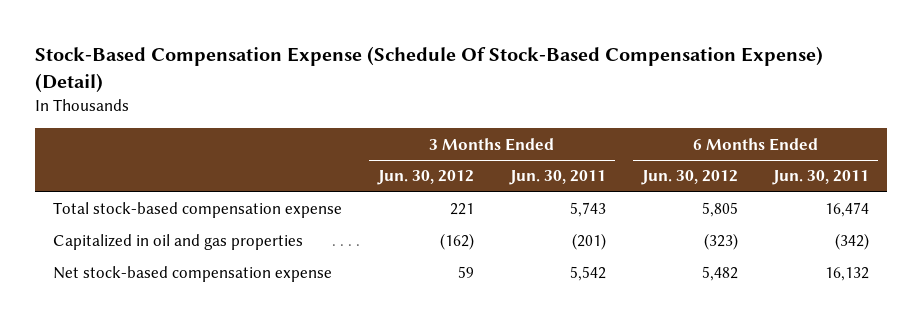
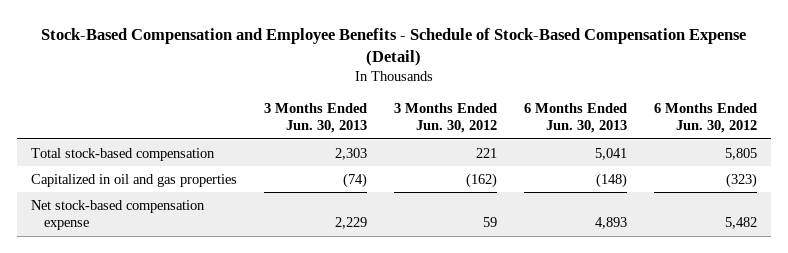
[34,46,823,93] Stock-Based Compensation Expense (Schedule Of Stock-Based Compensation Expense) (Detail) -> [41,27,747,66] Stock-Based Compensation and Employee Benefits - Schedule of Stock-Based Compensation Expense (Detail)
[508,170,606,186] Jun. 30, 2011 -> none
[772,170,870,186] Jun. 30, 2011 -> none
none -> [264,103,368,134] 3 Months Ended Jun. 30, 2013
none -> [524,103,628,134] 6 Months Ended Jun. 30, 2013
[52,202,342,219] Total stock-based compensation expense -> [30,147,215,161] Total stock-based compensation

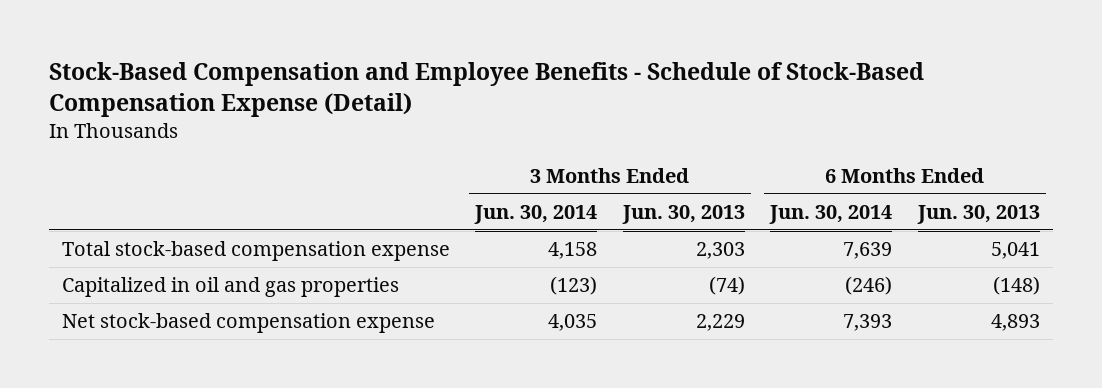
[394,103,498,134] 3 Months Ended Jun. 30, 2012 -> none
[654,103,758,134] 6 Months Ended Jun. 30, 2012 -> none
none -> [474,204,598,224] Jun. 30, 2014
none -> [769,204,893,224] Jun. 30, 2014
[30,147,215,161] Total stock-based compensation -> [61,241,450,262] Total stock-based compensation expense

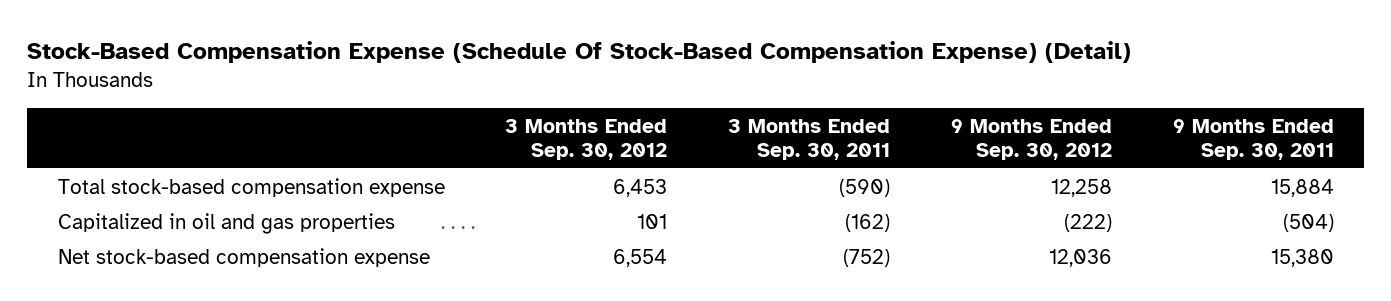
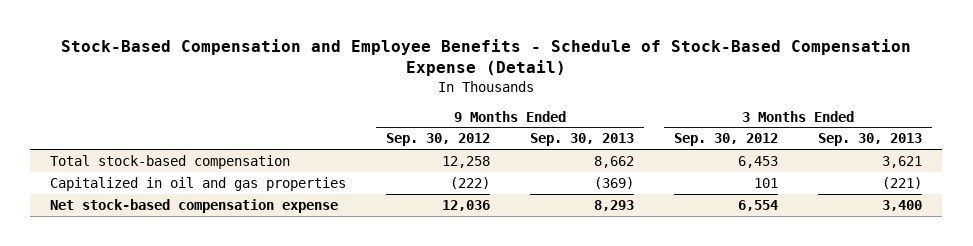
[27,41,1132,64] Stock-Based Compensation Expense (Schedule Of Stock-Based Compensation Expense) (Detail) -> [61,38,912,77] Stock-Based Compensation and Employee Benefits - Schedule of Stock-Based Compensation Expense (Detail)
[728,118,891,161] 3 Months Ended Sep. 30, 2011 -> none
[1172,118,1334,161] 9 Months Ended Sep. 30, 2011 -> none
none -> [530,133,635,147] Sep. 30, 2013
none -> [818,133,923,147] Sep. 30, 2013
[57,177,445,197] Total stock-based compensation expense -> [50,154,291,169] Total stock-based compensation

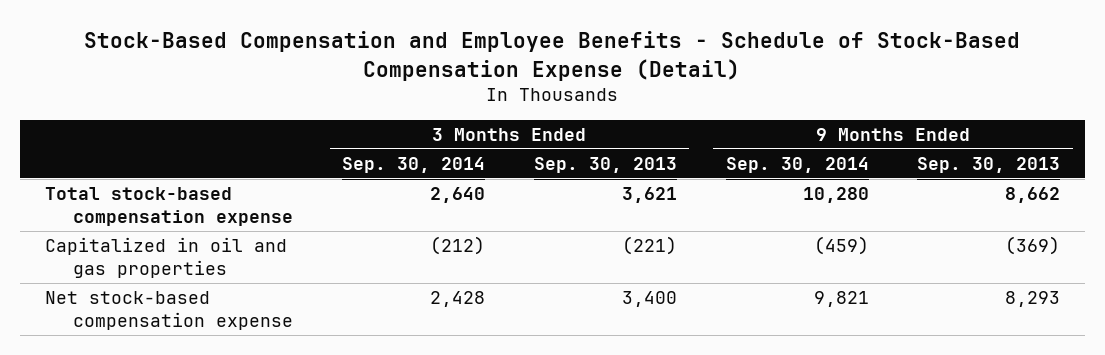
[386,133,491,147] Sep. 30, 2012 -> none
[674,133,779,147] Sep. 30, 2012 -> none
none -> [341,156,485,173] Sep. 30, 2014
none -> [725,156,869,173] Sep. 30, 2014
[50,154,291,169] Total stock-based compensation -> [44,187,294,227] Total stock-based compensation expense

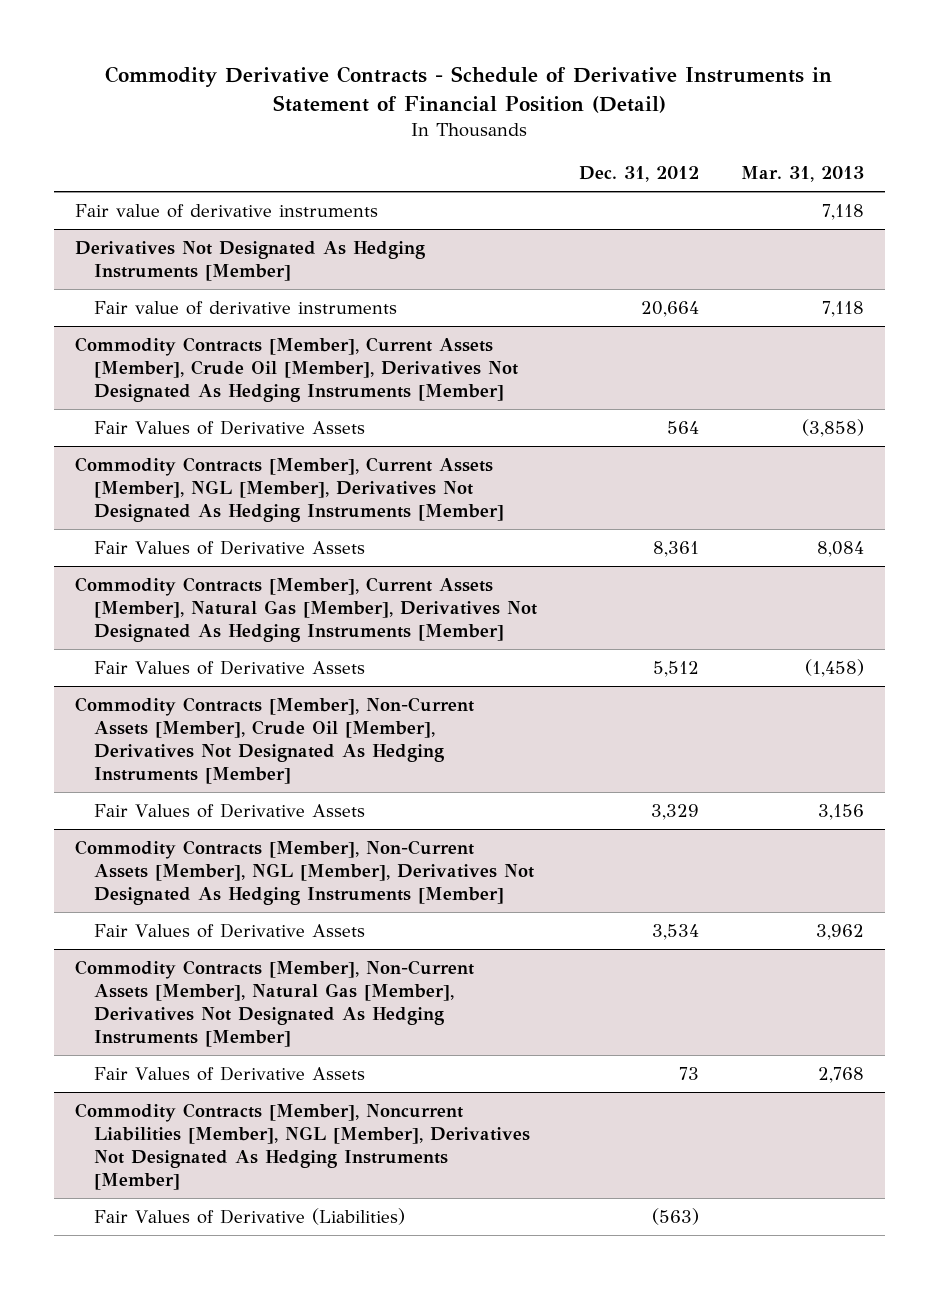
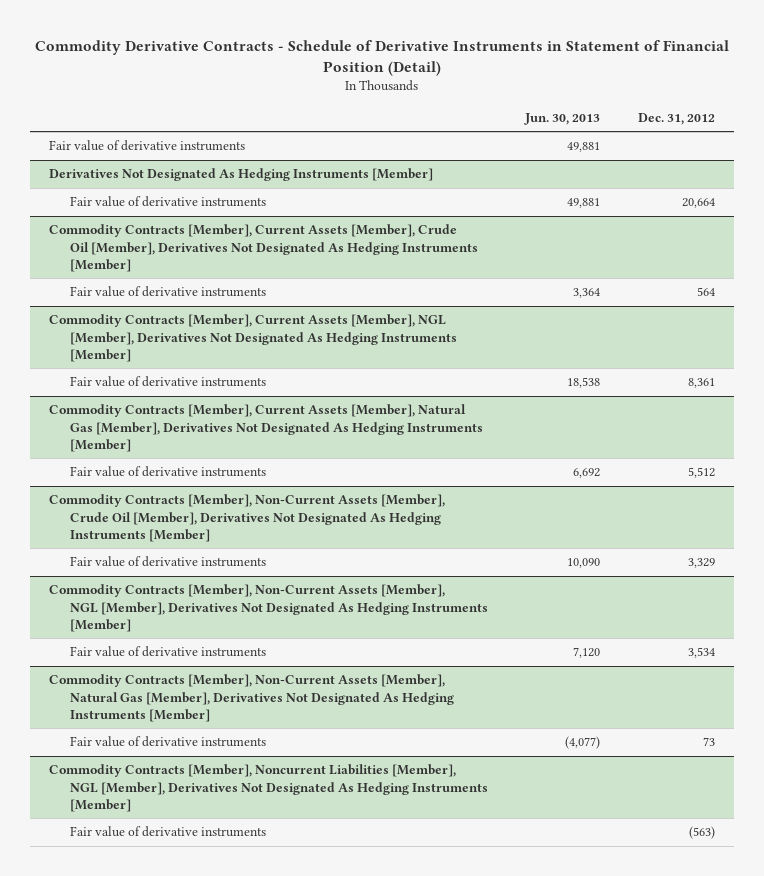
[740,166,864,183] Mar. 31, 2013 -> none
none -> [524,112,601,125] Jun. 30, 2013
[94,420,366,436] Fair Values of Derivative Assets -> [69,286,266,298] Fair value of derivative instruments
[94,540,366,556] Fair Values of Derivative Assets -> [69,376,266,388] Fair value of derivative instruments
[94,660,366,676] Fair Values of Derivative Assets -> [69,466,266,478] Fair value of derivative instruments
[94,803,366,819] Fair Values of Derivative Assets -> [69,556,266,568] Fair value of derivative instruments
[94,923,366,939] Fair Values of Derivative Assets -> [69,646,266,658] Fair value of derivative instruments
[94,1066,366,1082] Fair Values of Derivative Assets -> none
none -> [69,736,266,748] Fair value of derivative instruments
[94,1208,406,1226] Fair Values of Derivative (Liabilities) -> [69,826,266,838] Fair value of derivative instruments

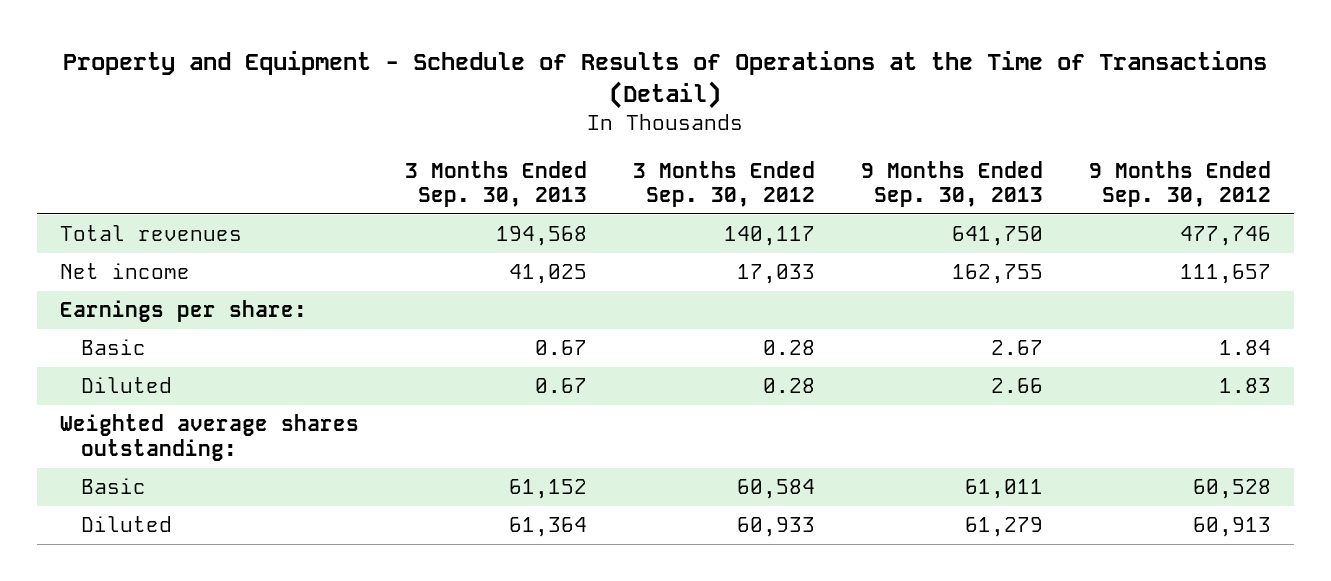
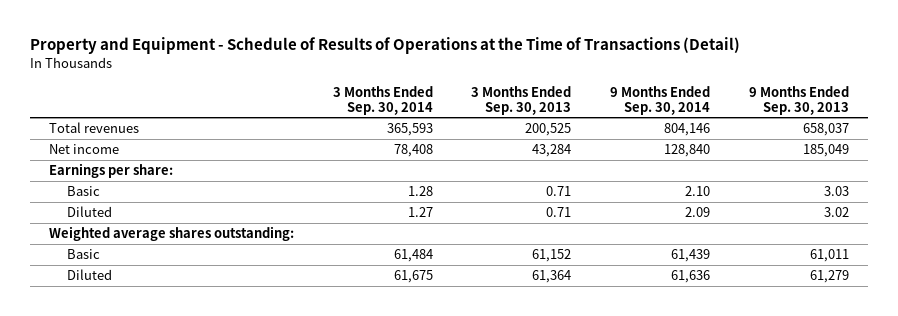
[632,160,815,208] 3 Months Ended Sep. 30, 2012 -> none
[1088,160,1271,208] 9 Months Ended Sep. 30, 2012 -> none
none -> [332,85,433,115] 3 Months Ended Sep. 30, 2014
none -> [609,85,710,115] 9 Months Ended Sep. 30, 2014
[495,226,587,247] 194,568 -> [525,123,572,137] 200,525
[951,226,1043,247] 641,750 -> [802,123,849,137] 658,037
[508,264,587,285] 41,025 -> [532,144,572,158] 43,284
[951,264,1043,285] 162,755 -> [802,144,849,158] 185,049
[534,340,587,356] 0.67 -> [546,186,572,197] 0.71
[990,340,1043,356] 2.67 -> [823,186,849,197] 3.03
[534,378,587,394] 0.67 -> [546,207,572,218] 0.71
[990,378,1043,394] 2.66 -> [823,207,849,218] 3.02

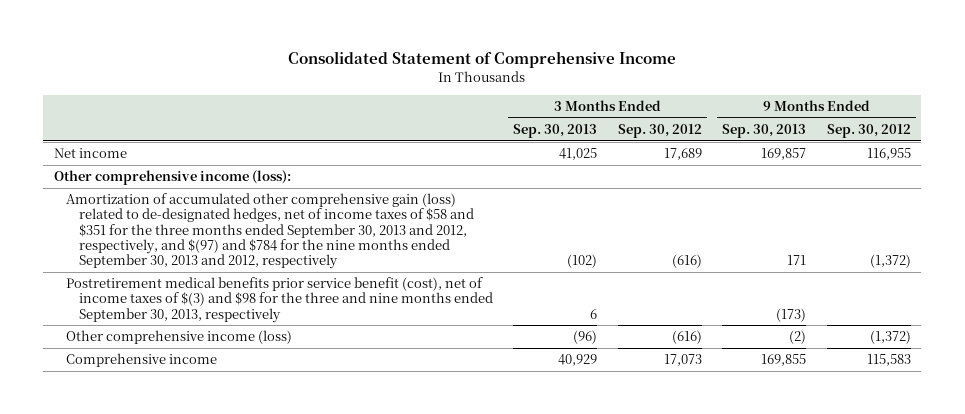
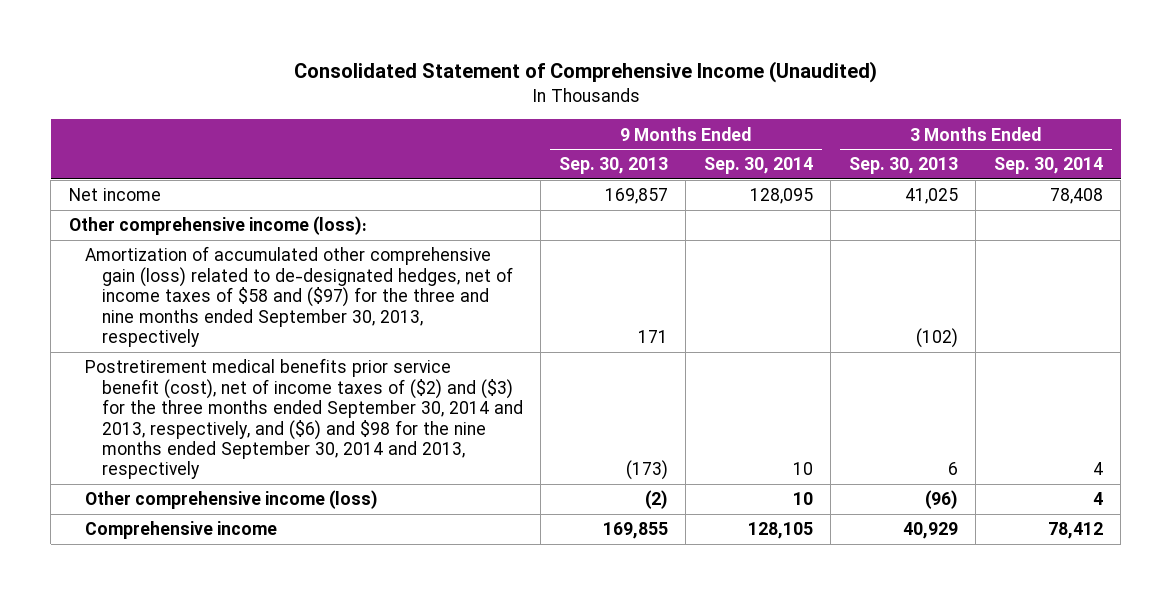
[288,50,677,68] Consolidated Statement of Comprehensive Income -> [293,61,877,84] Consolidated Statement of Comprehensive Income (Unaudited)
[617,124,702,139] Sep. 30, 2012 -> none
[827,124,912,139] Sep. 30, 2012 -> none
none -> [703,157,813,175] Sep. 30, 2014
none -> [993,157,1103,175] Sep. 30, 2014
[66,193,474,270] Amortization of accumulated other comprehensive gain (loss) related to de-designated hedges, net of income taxes of $58 and $351 for the three months ended September 30, 2013 and 2012, respectively, and $(97) and $784 for the nine months ended September 30, 2013 and 2012, respectively -> [85,246,513,348] Amortization of accumulated other comprehensive gain (loss) related to de-designated hedges, net of income taxes of $58 and ($97) for the three and nine months ended September 30, 2013, respectively
[66,277,493,323] Postretirement medical benefits prior service benefit (cost), net of income taxes of $(3) and $98 for the three and nine months ended September 30, 2013, respectively -> [85,358,523,480] Postretirement medical benefits prior service benefit (cost), net of income taxes of ($2) and ($3) for the three months ended September 30, 2014 and 2013, respectively, and ($6) and $98 for the nine months ended September 30, 2014 and 2013, respectively

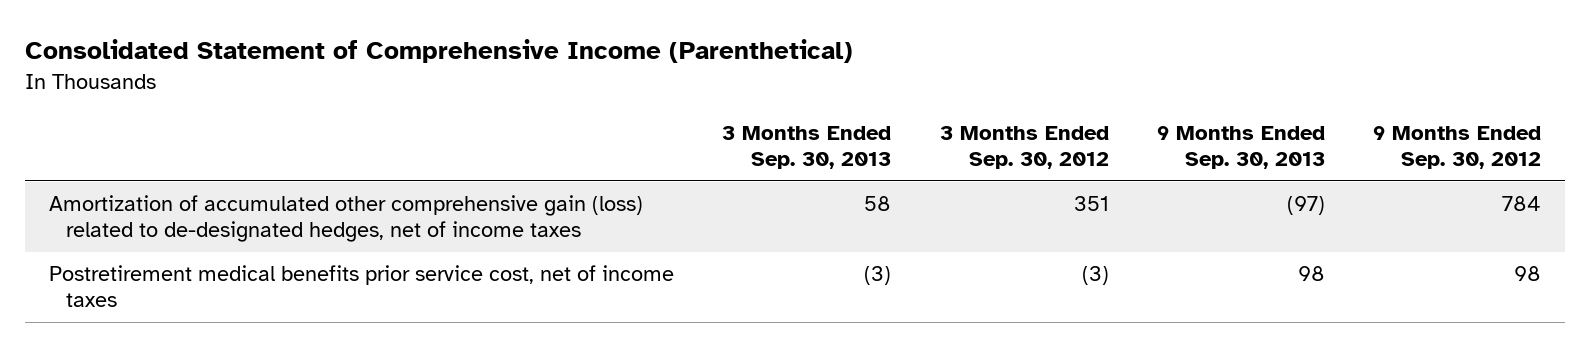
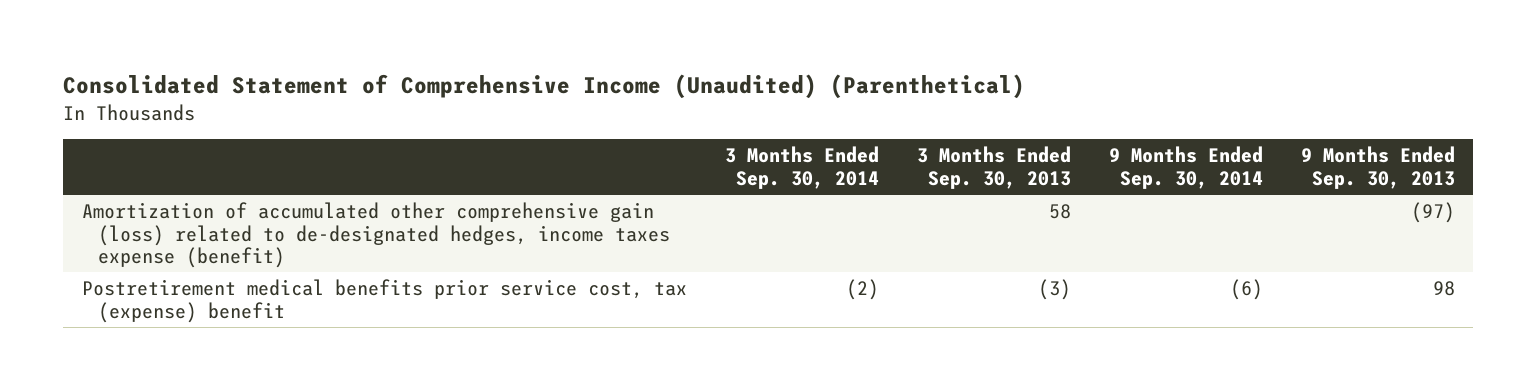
[24,39,853,64] Consolidated Statement of Comprehensive Income (Parenthetical) -> [63,74,1026,100] Consolidated Statement of Comprehensive Income (Unaudited) (Parenthetical)
[939,126,1109,170] 3 Months Ended Sep. 30, 2012 -> none
[1373,126,1542,170] 9 Months Ended Sep. 30, 2012 -> none
none -> [724,146,879,189] 3 Months Ended Sep. 30, 2014
none -> [1108,146,1263,189] 9 Months Ended Sep. 30, 2014
[49,195,644,243] Amortization of accumulated other comprehensive gain (loss) related to de-designated hedges, net of income taxes -> [82,202,671,269] Amortization of accumulated other comprehensive gain (loss) related to de-designated hedges, income taxes expense (benefit)
[49,265,675,308] Postretirement medical benefits prior service cost, net of income taxes -> [82,279,688,323] Postretirement medical benefits prior service cost, tax (expense) benefit

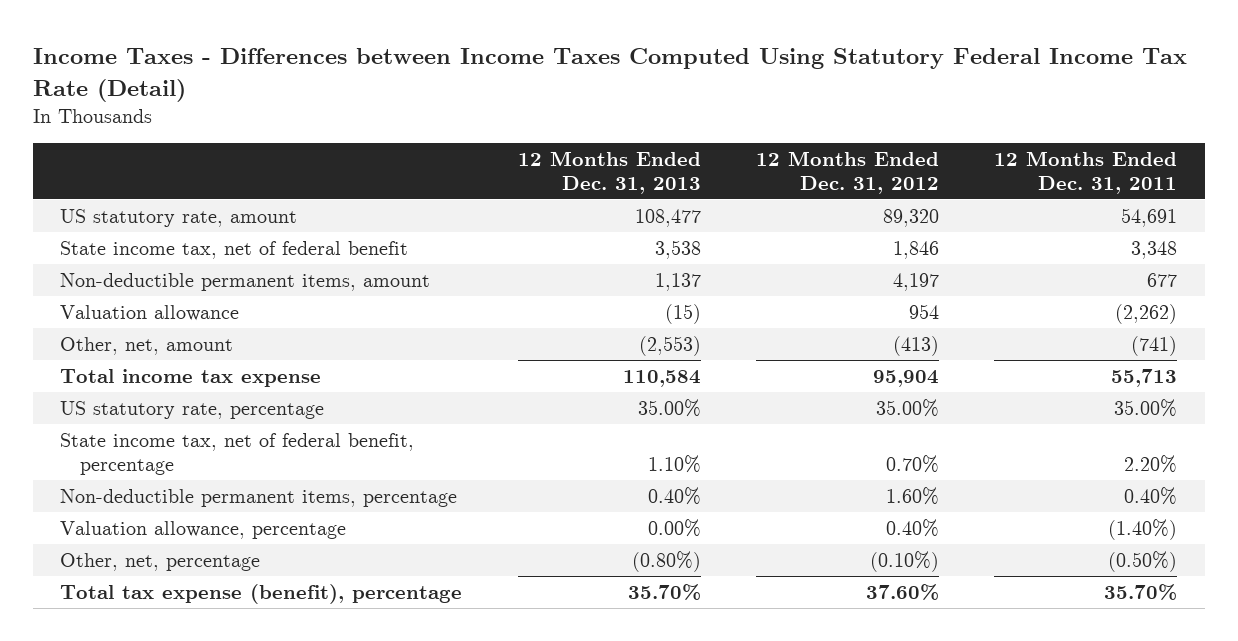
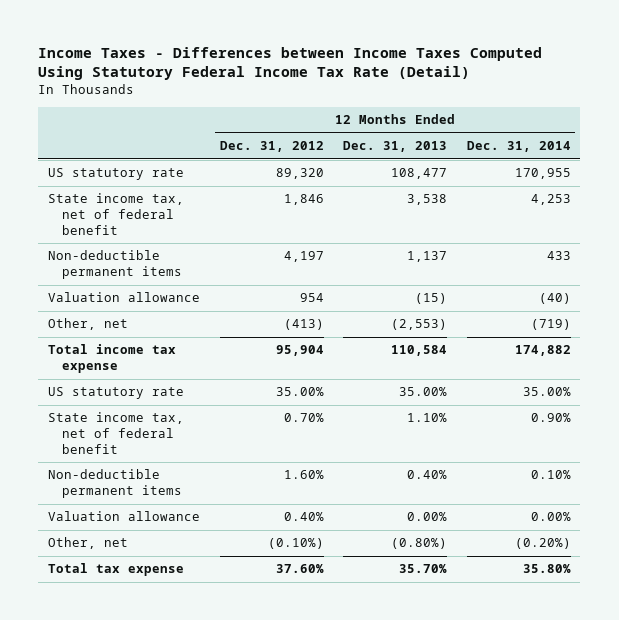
[994,151,1178,194] 12 Months Ended Dec. 31, 2011 -> none
none -> [466,141,571,153] Dec. 31, 2014
[60,208,298,227] US statutory rate, amount -> [48,168,185,181] US statutory rate
[60,272,431,291] Non-deductible permanent items, amount -> [48,250,183,280] Non-deductible permanent items
[60,336,234,355] Other, net, amount -> [48,318,129,331] Other, net
[60,400,325,419] US statutory rate, percentage -> [48,387,185,400] US statutory rate
[60,432,415,475] State income tax, net of federal benefit, percentage -> [48,412,185,454] State income tax, net of federal benefit
[60,488,458,507] Non-deductible permanent items, percentage -> [48,469,183,499] Non-deductible permanent items
[60,520,347,539] Valuation allowance, percentage -> [48,511,201,522] Valuation allowance
[60,552,261,571] Other, net, percentage -> [48,537,129,550] Other, net
[60,583,463,604] Total tax expense (benefit), percentage -> [48,563,185,577] Total tax expense

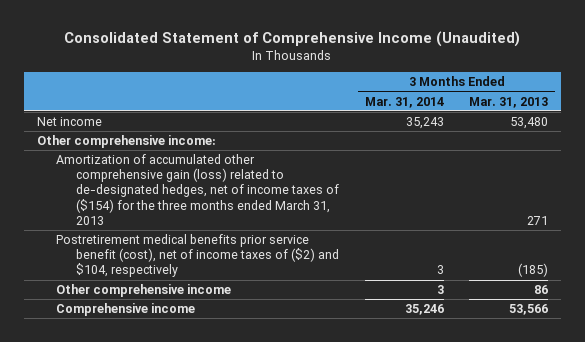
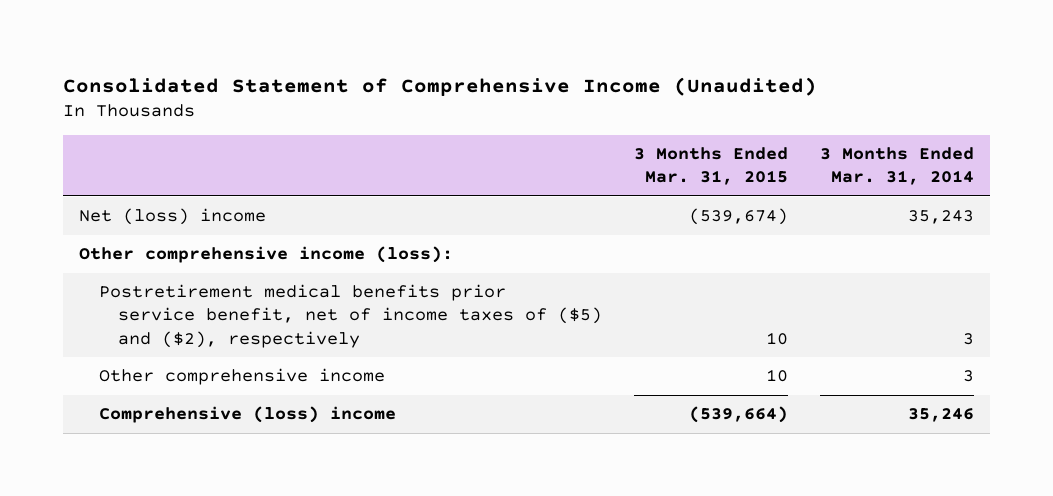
[469,96,549,108] Mar. 31, 2013 -> none
none -> [634,147,789,186] 3 Months Ended Mar. 31, 2015
[56,154,340,225] Amortization of accumulated other comprehensive gain (loss) related to de-designated hedges, net of income taxes of ($154) for the three months ended March 31, 2013 -> none
[36,117,102,127] Net income -> [79,208,267,226] Net (loss) income
[36,135,216,149] Other comprehensive income: -> [79,246,454,264] Other comprehensive income (loss):
[56,234,340,278] Postretirement medical benefits prior service benefit (cost), net of income taxes of ($2) and $104, respectively -> [98,284,603,348] Postretirement medical benefits prior service benefit, net of income taxes of ($5) and ($2), respectively
[56,303,196,317] Comprehensive income -> [98,406,396,424] Comprehensive (loss) income

